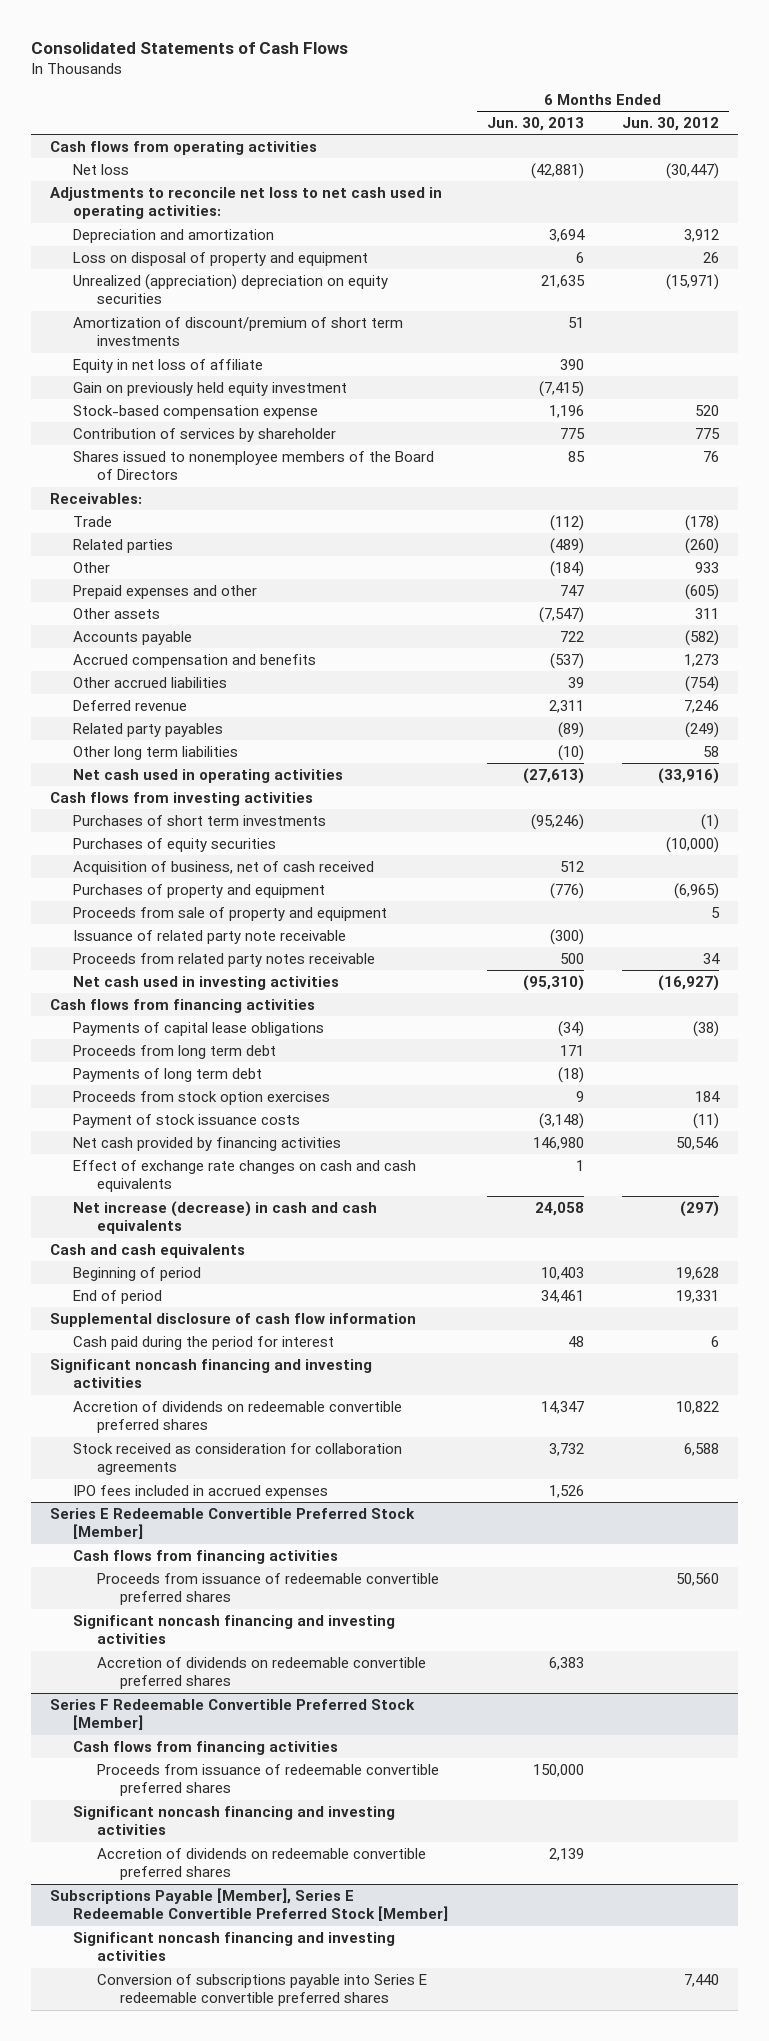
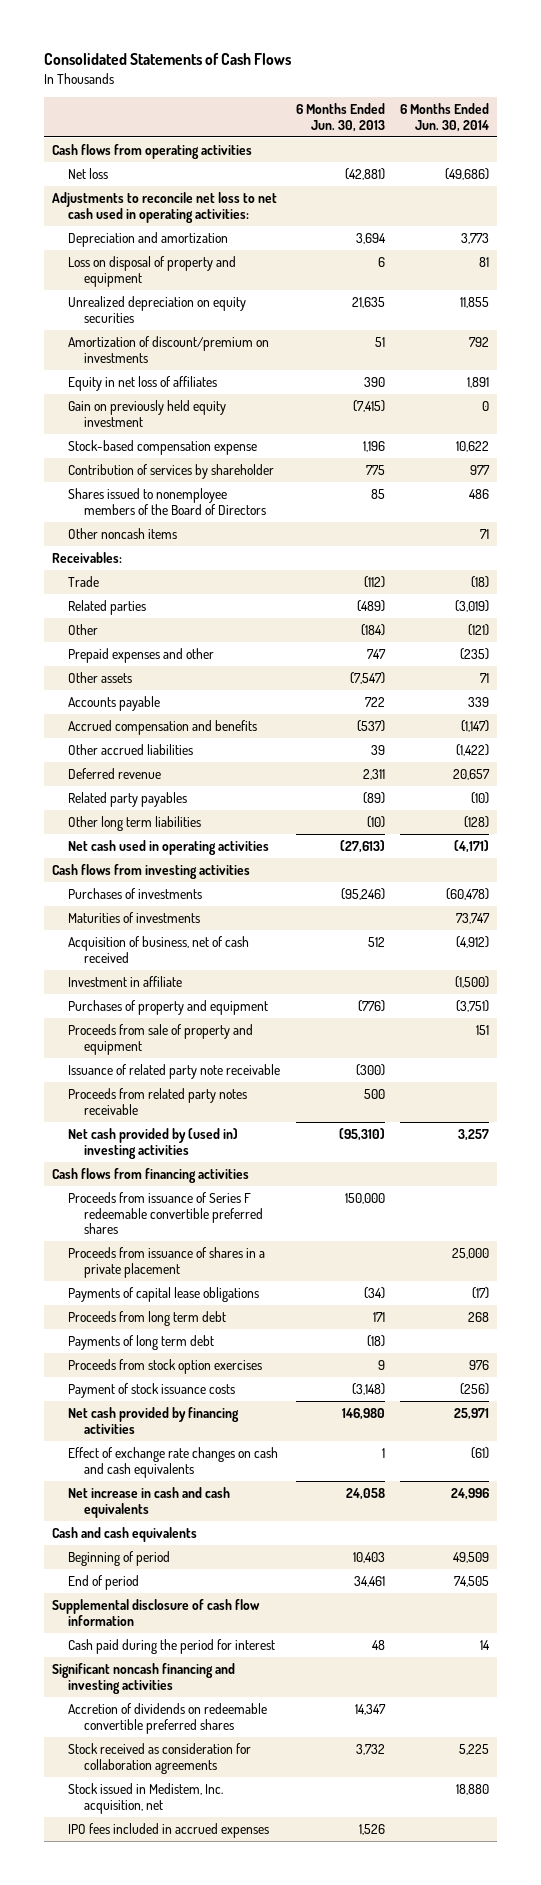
[622,117,720,132] Jun. 30, 2012 -> none
none -> [400,103,490,132] 6 Months Ended Jun. 30, 2014
[73,273,389,305] Unrealized (appreciation) depreciation on equity securities -> [68,295,247,323] Unrealized depreciation on equity securities
[73,316,404,347] Amortization of discount/premium of short term investments -> [68,335,270,363] Amortization of discount/premium on investments
[73,358,264,373] Equity in net loss of affiliate -> [68,375,218,391] Equity in net loss of affiliates
none -> [68,527,178,539] Other noncash items
[73,837,277,852] Purchases of equity securities -> none
[73,814,327,826] Purchases of short term investments -> [68,887,203,899] Purchases of investments
none -> [68,911,201,923] Maturities of investments
none -> [68,975,183,987] Investment in affiliate
[73,975,340,990] Net cash used in investing activities -> [68,1127,239,1159] Net cash provided by (used in) investing activities
none -> [68,1191,264,1235] Proceeds from issuance of Series F redeemable convertible preferred shares
none -> [68,1246,266,1278] Proceeds from issuance of shares in a private placement
[73,1200,378,1235] Net increase (decrease) in cash and cash equivalents -> [68,1486,231,1518] Net increase in cash and cash equivalents
none -> [68,1782,224,1814] Stock issued in Medistem, Inc. acquisition, net
[49,1507,415,1540] Series E Redeemable Convertible Preferred Stock [Member] -> none
[73,1549,339,1564] Cash flows from financing activities -> none
[96,1572,439,1606] Proceeds from issuance of redeemable convertible preferred shares -> none
[73,1614,396,1645] Significant noncash financing and investing activities -> none
[96,1656,426,1690] Accretion of dividends on redeemable convertible preferred shares -> none
[49,1698,415,1731] Series F Redeemable Convertible Preferred Stock [Member] -> none
[73,1740,339,1755] Cash flows from financing activities -> none
[96,1763,439,1797] Proceeds from issuance of redeemable convertible preferred shares -> none
[73,1805,396,1836] Significant noncash financing and investing activities -> none
[96,1847,426,1881] Accretion of dividends on redeemable convertible preferred shares -> none
[49,1887,449,1922] Subscriptions Payable [Member], Series E Redeemable Convertible Preferred Stock [Member] -> none
[73,1931,396,1962] Significant noncash financing and investing activities -> none
[96,1973,427,2007] Conversion of subscriptions payable into Series E redeemable convertible preferred shares -> none

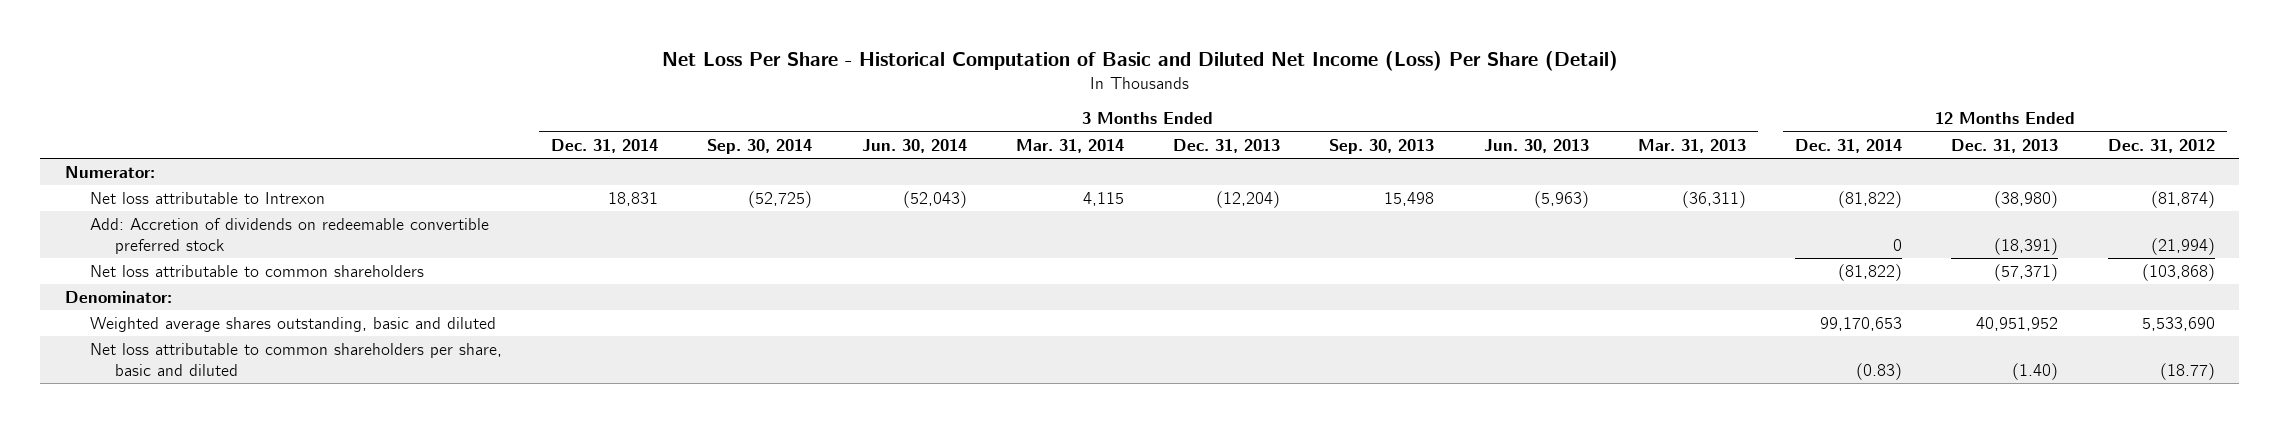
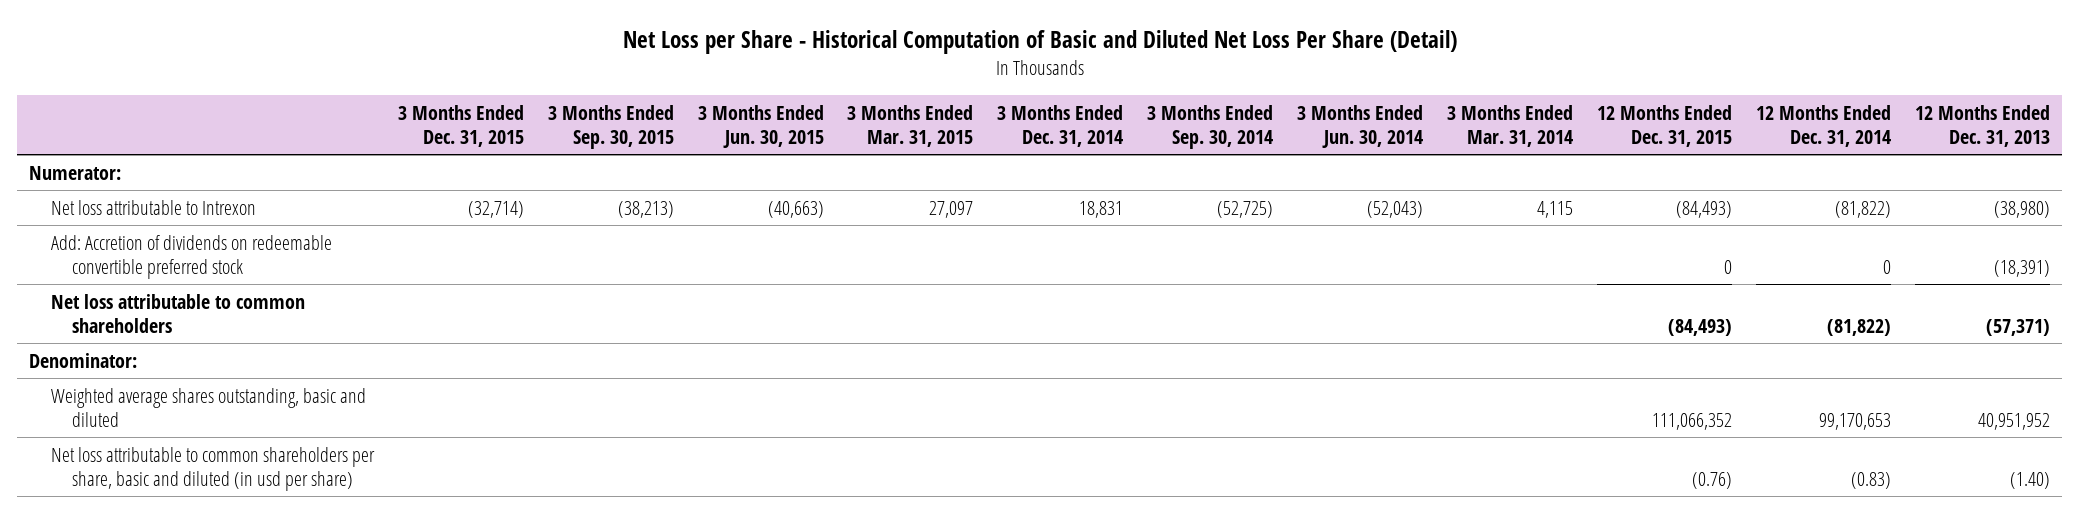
[661,50,1618,71] Net Loss Per Share - Historical Computation of Basic and Diluted Net Income (Loss) Per Share (Detail) -> [622,30,1457,55] Net Loss per Share - Historical Computation of Basic and Diluted Net Loss Per Share (Detail)
[1173,138,1281,153] Dec. 31, 2013 -> none
[1329,138,1435,154] Sep. 30, 2013 -> none
[1483,138,1589,153] Jun. 30, 2013 -> none
[1637,138,1746,153] Mar. 31, 2013 -> none
[2107,138,2215,153] Dec. 31, 2012 -> none
none -> [397,104,524,147] 3 Months Ended Dec. 31, 2015
none -> [547,104,674,149] 3 Months Ended Sep. 30, 2015
none -> [697,104,824,148] 3 Months Ended Jun. 30, 2015
none -> [847,104,974,147] 3 Months Ended Mar. 31, 2015
none -> [1597,104,1733,147] 12 Months Ended Dec. 31, 2015
[89,342,502,377] Net loss attributable to common shareholders per share, basic and diluted -> [50,446,375,491] Net loss attributable to common shareholders per share, basic and diluted (in usd per share)

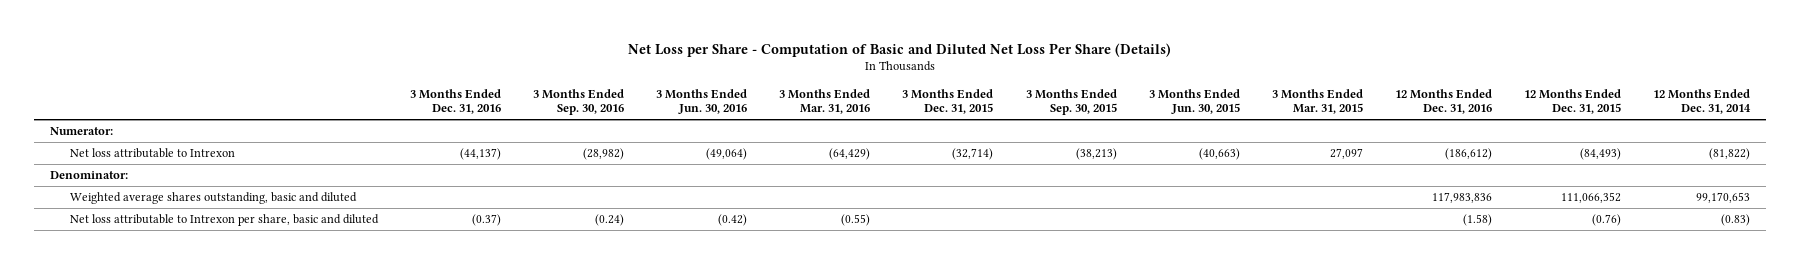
[622,30,1457,55] Net Loss per Share - Historical Computation of Basic and Diluted Net Loss Per Share (Detail) -> [628,42,1172,57] Net Loss per Share - Computation of Basic and Diluted Net Loss Per Share (Details)
[997,104,1124,147] 3 Months Ended Dec. 31, 2014 -> none
[1147,104,1274,149] 3 Months Ended Sep. 30, 2014 -> none
[1297,104,1424,148] 3 Months Ended Jun. 30, 2014 -> none
[1447,104,1574,147] 3 Months Ended Mar. 31, 2014 -> none
[1914,104,2050,147] 12 Months Ended Dec. 31, 2013 -> none
none -> [409,88,501,115] 3 Months Ended Dec. 31, 2016
none -> [533,88,625,116] 3 Months Ended Sep. 30, 2016
none -> [656,88,748,115] 3 Months Ended Jun. 30, 2016
none -> [779,88,871,115] 3 Months Ended Mar. 31, 2016
none -> [1394,88,1492,115] 12 Months Ended Dec. 31, 2016
[50,234,332,279] Add: Accretion of dividends on redeemable convertible preferred stock -> none
[50,293,305,333] Net loss attributable to common shareholders -> none
[50,446,375,491] Net loss attributable to common shareholders per share, basic and diluted (in usd per share) -> [69,214,379,227] Net loss attributable to Intrexon per share, basic and diluted

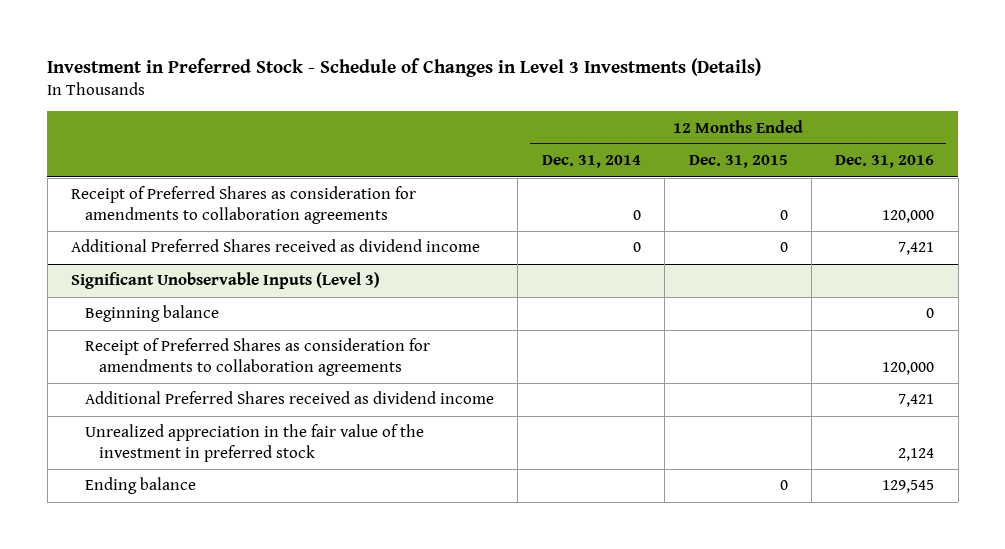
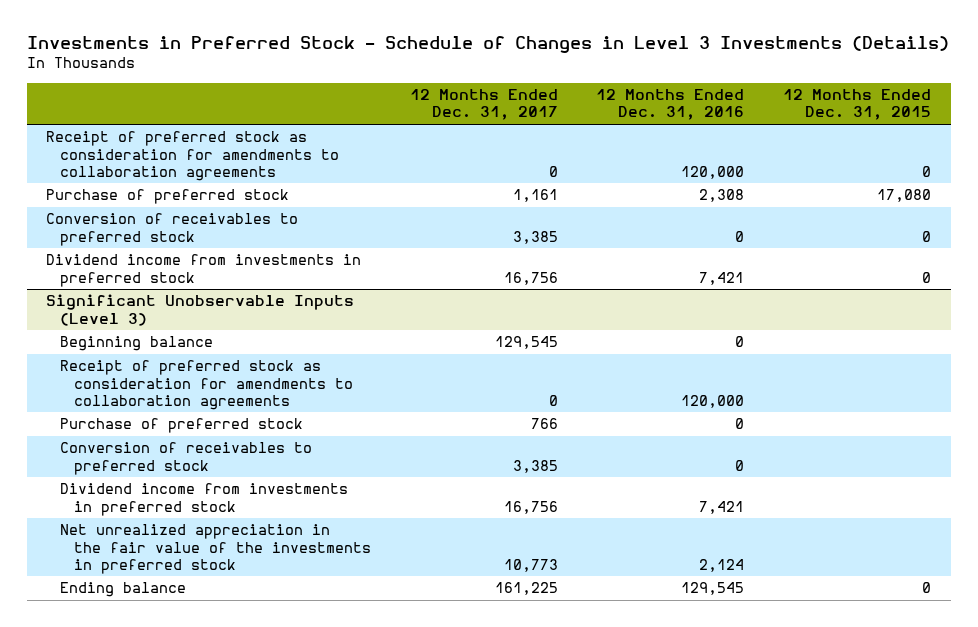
[47,57,762,77] Investment in Preferred Stock - Schedule of Changes in Level 3 Investments (Details) -> [26,36,949,54] Investments in Preferred Stock - Schedule of Changes in Level 3 Investments (Details)
[541,155,641,169] Dec. 31, 2014 -> none
none -> [409,89,558,121] 12 Months Ended Dec. 31, 2017
[71,186,417,224] Receipt of Preferred Shares as consideration for amendments to collaboration agreements -> [46,131,339,181] Receipt of preferred stock as consideration for amendments to collaboration agreements
none -> [46,189,290,205] Purchase of preferred stock
none -> [46,213,299,246] Conversion of receivables to preferred stock
[71,239,481,253] Additional Preferred Shares received as dividend income -> [46,254,362,287] Dividend income from investments in preferred stock
[84,338,430,376] Receipt of Preferred Shares as consideration for amendments to collaboration agreements -> [59,360,353,410] Receipt of preferred stock as consideration for amendments to collaboration agreements
none -> [59,418,303,434] Purchase of preferred stock
none -> [59,442,312,475] Conversion of receivables to preferred stock
[84,391,494,405] Additional Preferred Shares received as dividend income -> [59,483,348,516] Dividend income from investments in preferred stock
[84,424,424,462] Unrealized appreciation in the fair value of the investment in preferred stock -> [59,524,371,574] Net unrealized appreciation in the fair value of the investments in preferred stock

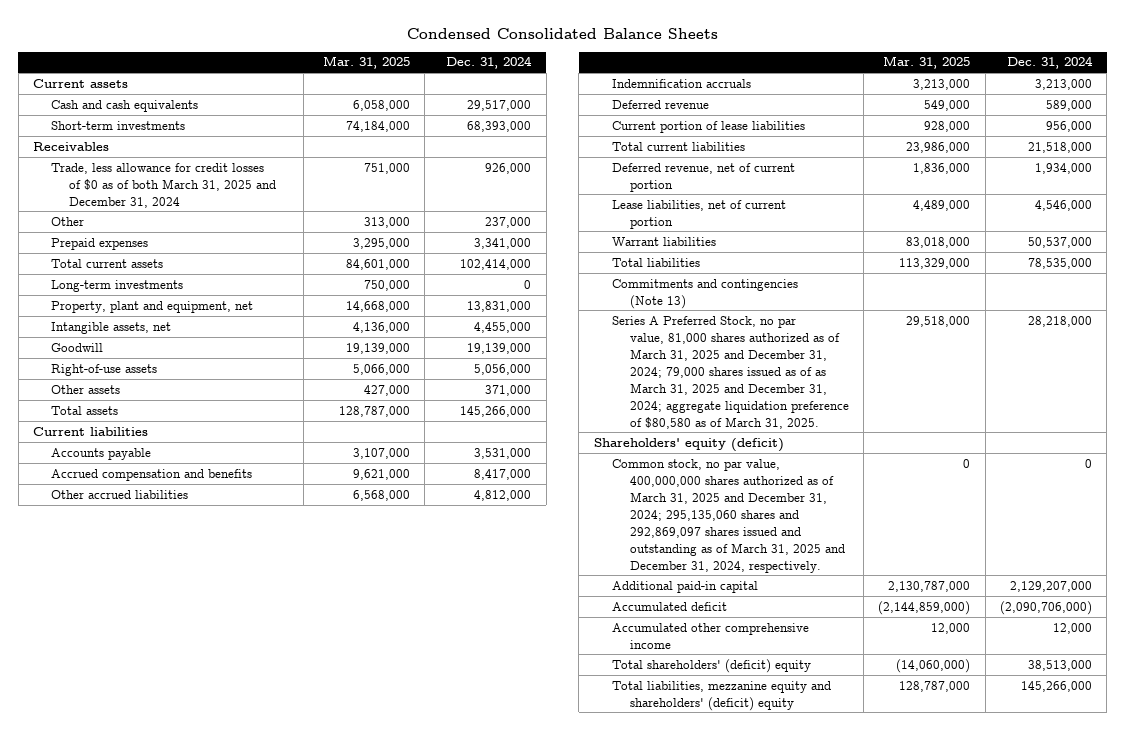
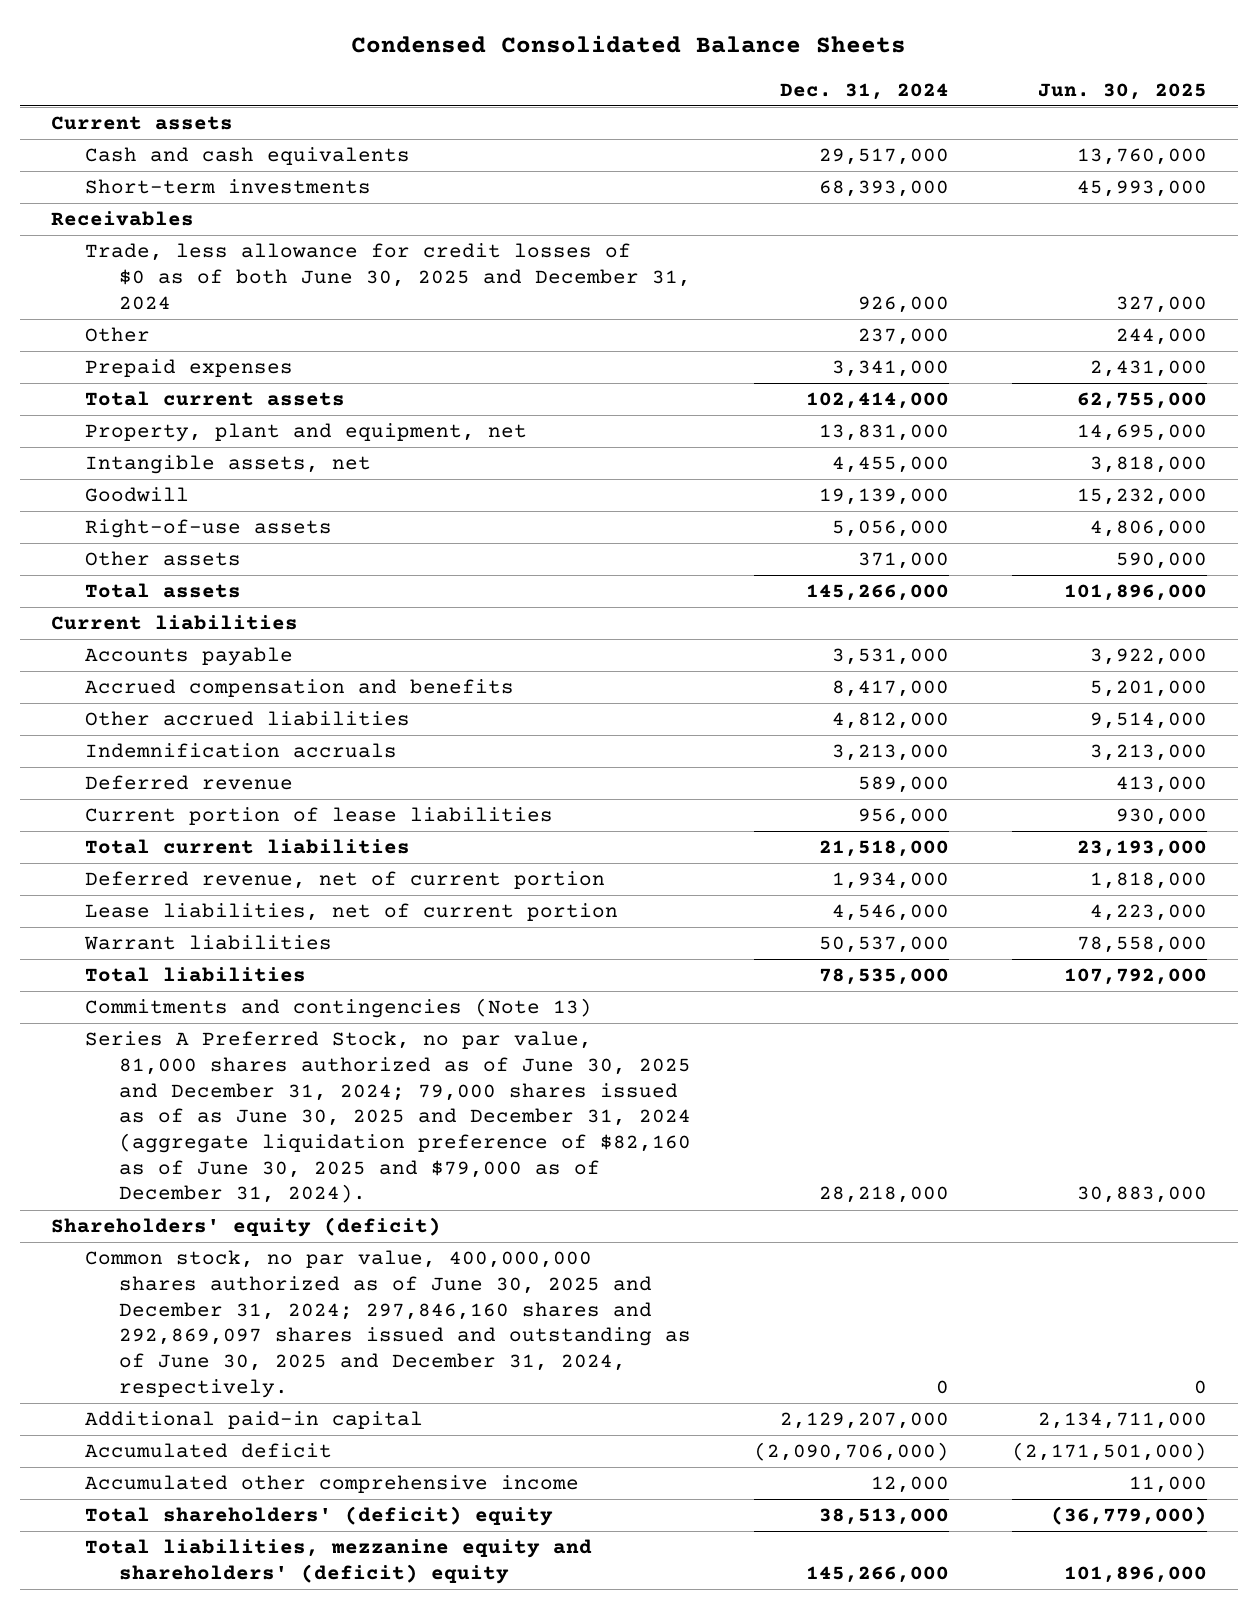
[322,56,410,70] Mar. 31, 2025 -> none
none -> [1037,82,1207,100] Jun. 30, 2025
[51,162,277,208] Trade, less allowance for credit losses of $0 as of both March 31, 2025 and December 31, 2024 -> [84,243,691,310] Trade, less allowance for credit losses of $0 as of both June 30, 2025 and December 31, 2024
[51,279,184,292] Long-term investments -> none
[611,315,849,429] Series A Preferred Stock, no par value, 81,000 shares authorized as of March 31, 2025 and December 31, 2024; 79,000 shares issued as of as March 31, 2025 and December 31, 2024; aggregate liquidation preference of $80,580 as of March 31, 2025. -> [84,1031,691,1204] Series A Preferred Stock, no par value, 81,000 shares authorized as of June 30, 2025 and December 31, 2024; 79,000 shares issued as of as June 30, 2025 and December 31, 2024 (aggregate liquidation preference of $82,160 as of June 30, 2025 and $79,000 as of December 31, 2024).
[611,458,845,573] Common stock, no par value, 400,000,000 shares authorized as of March 31, 2025 and December 31, 2024; 295,135,060 shares and 292,869,097 shares issued and outstanding as of March 31, 2025 and December 31, 2024, respectively. -> [84,1250,691,1398] Common stock, no par value, 400,000,000 shares authorized as of June 30, 2025 and December 31, 2024; 297,846,160 shares and 292,869,097 shares issued and outstanding as of June 30, 2025 and December 31, 2024, respectively.

